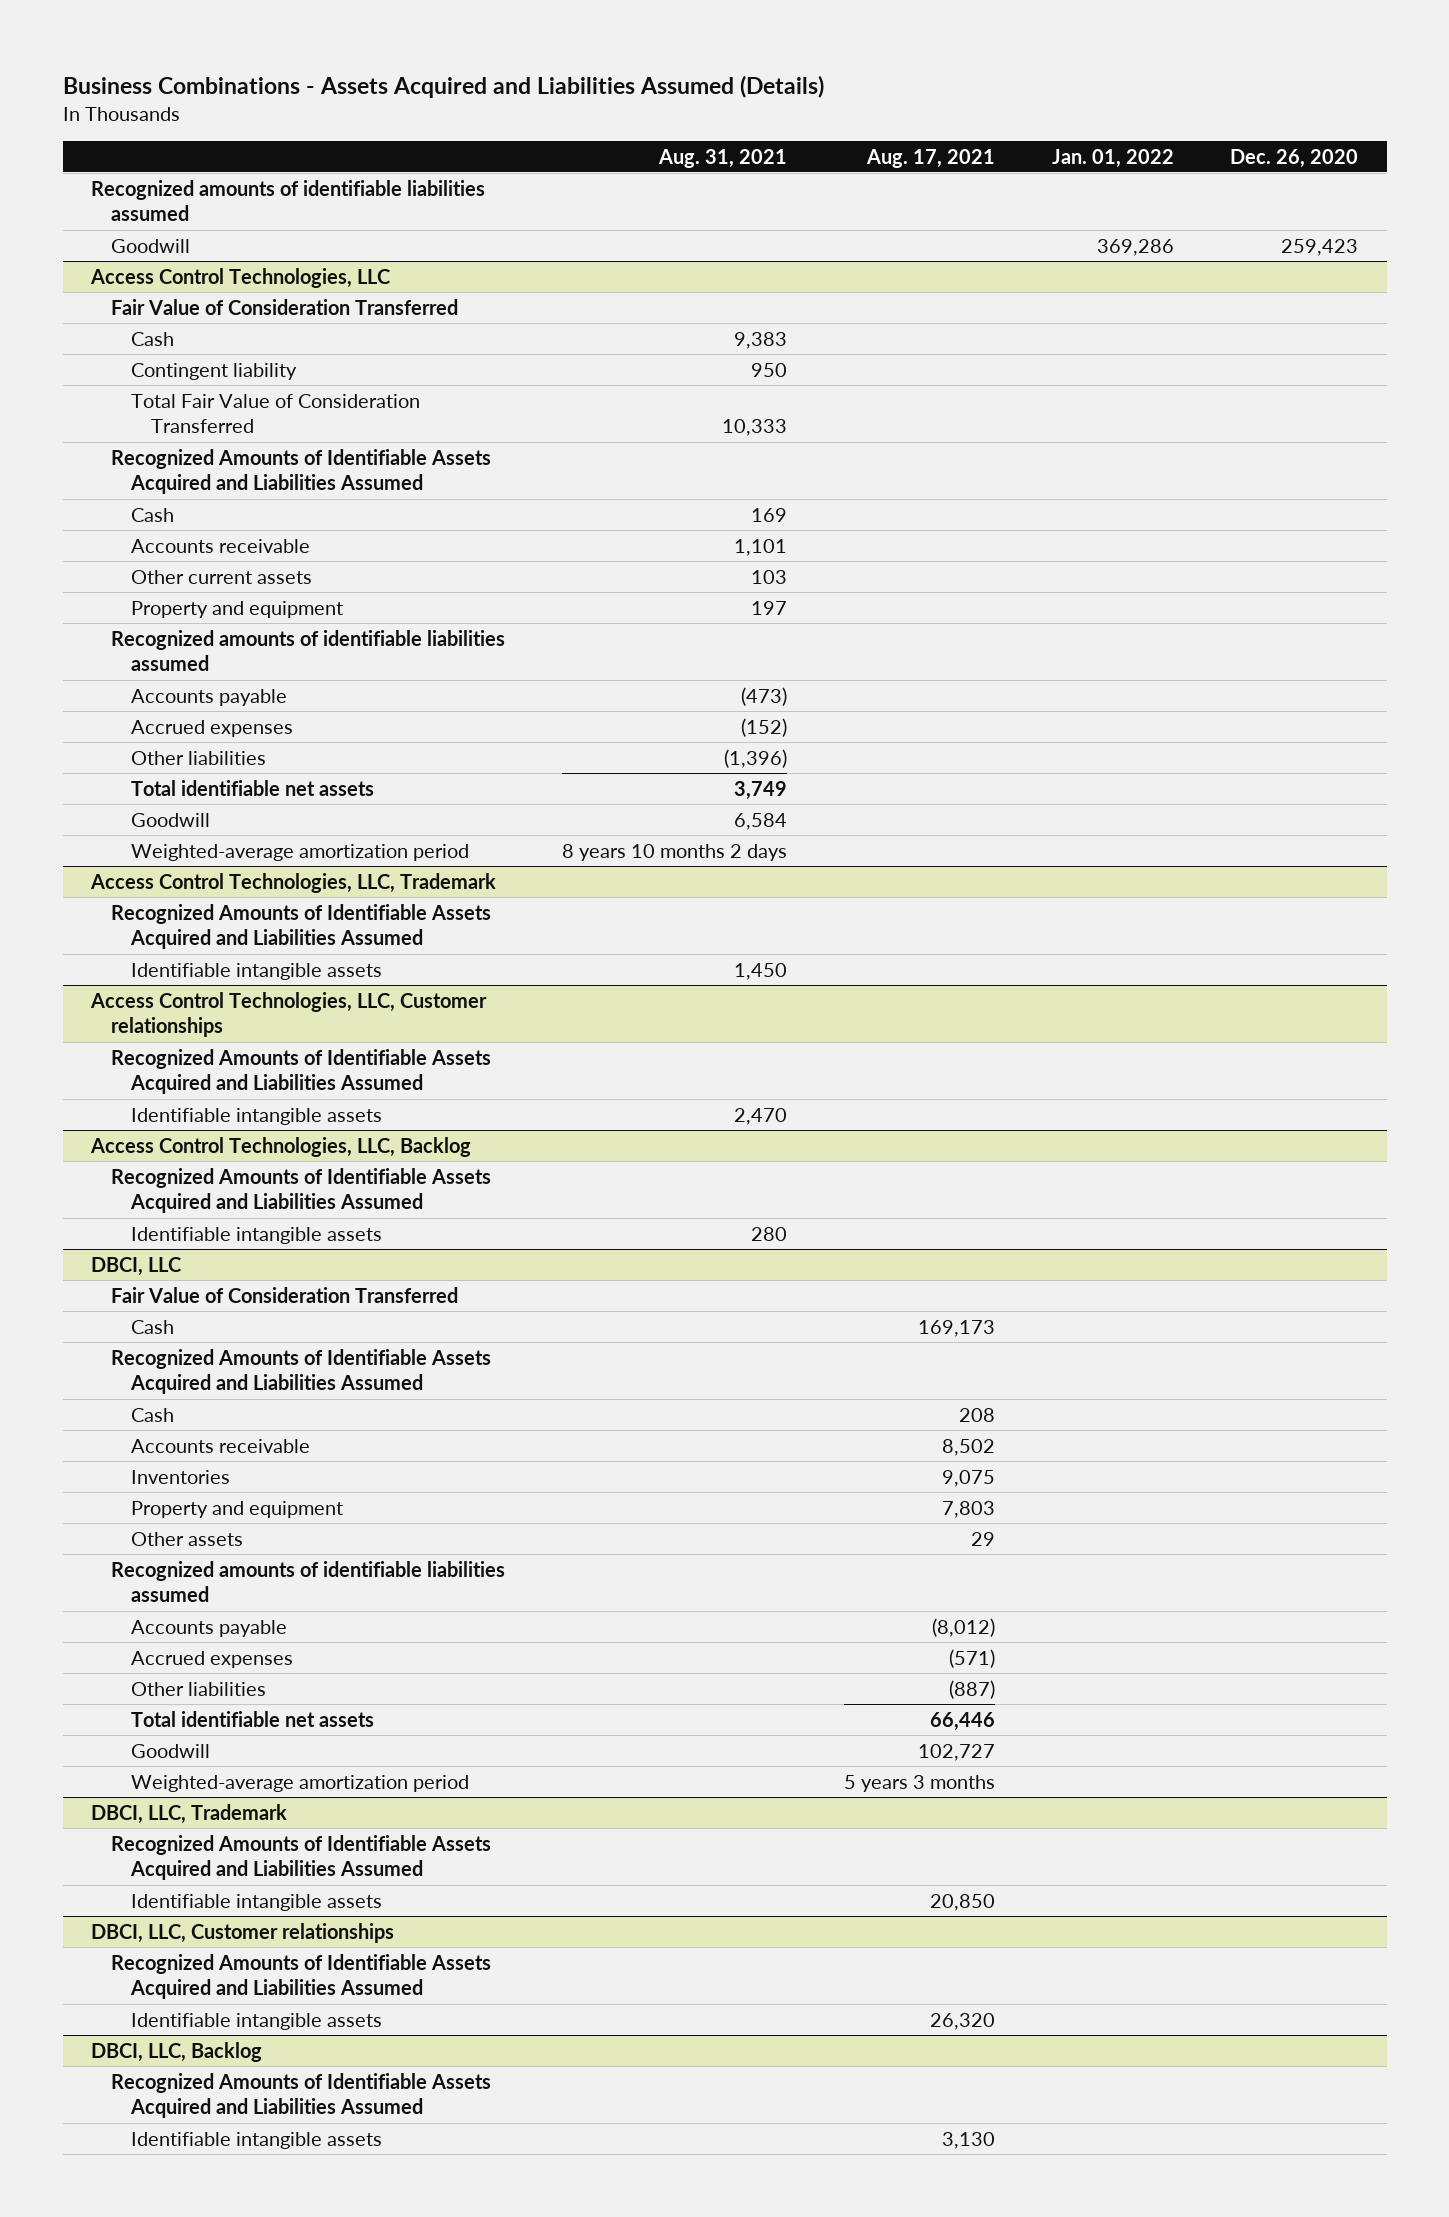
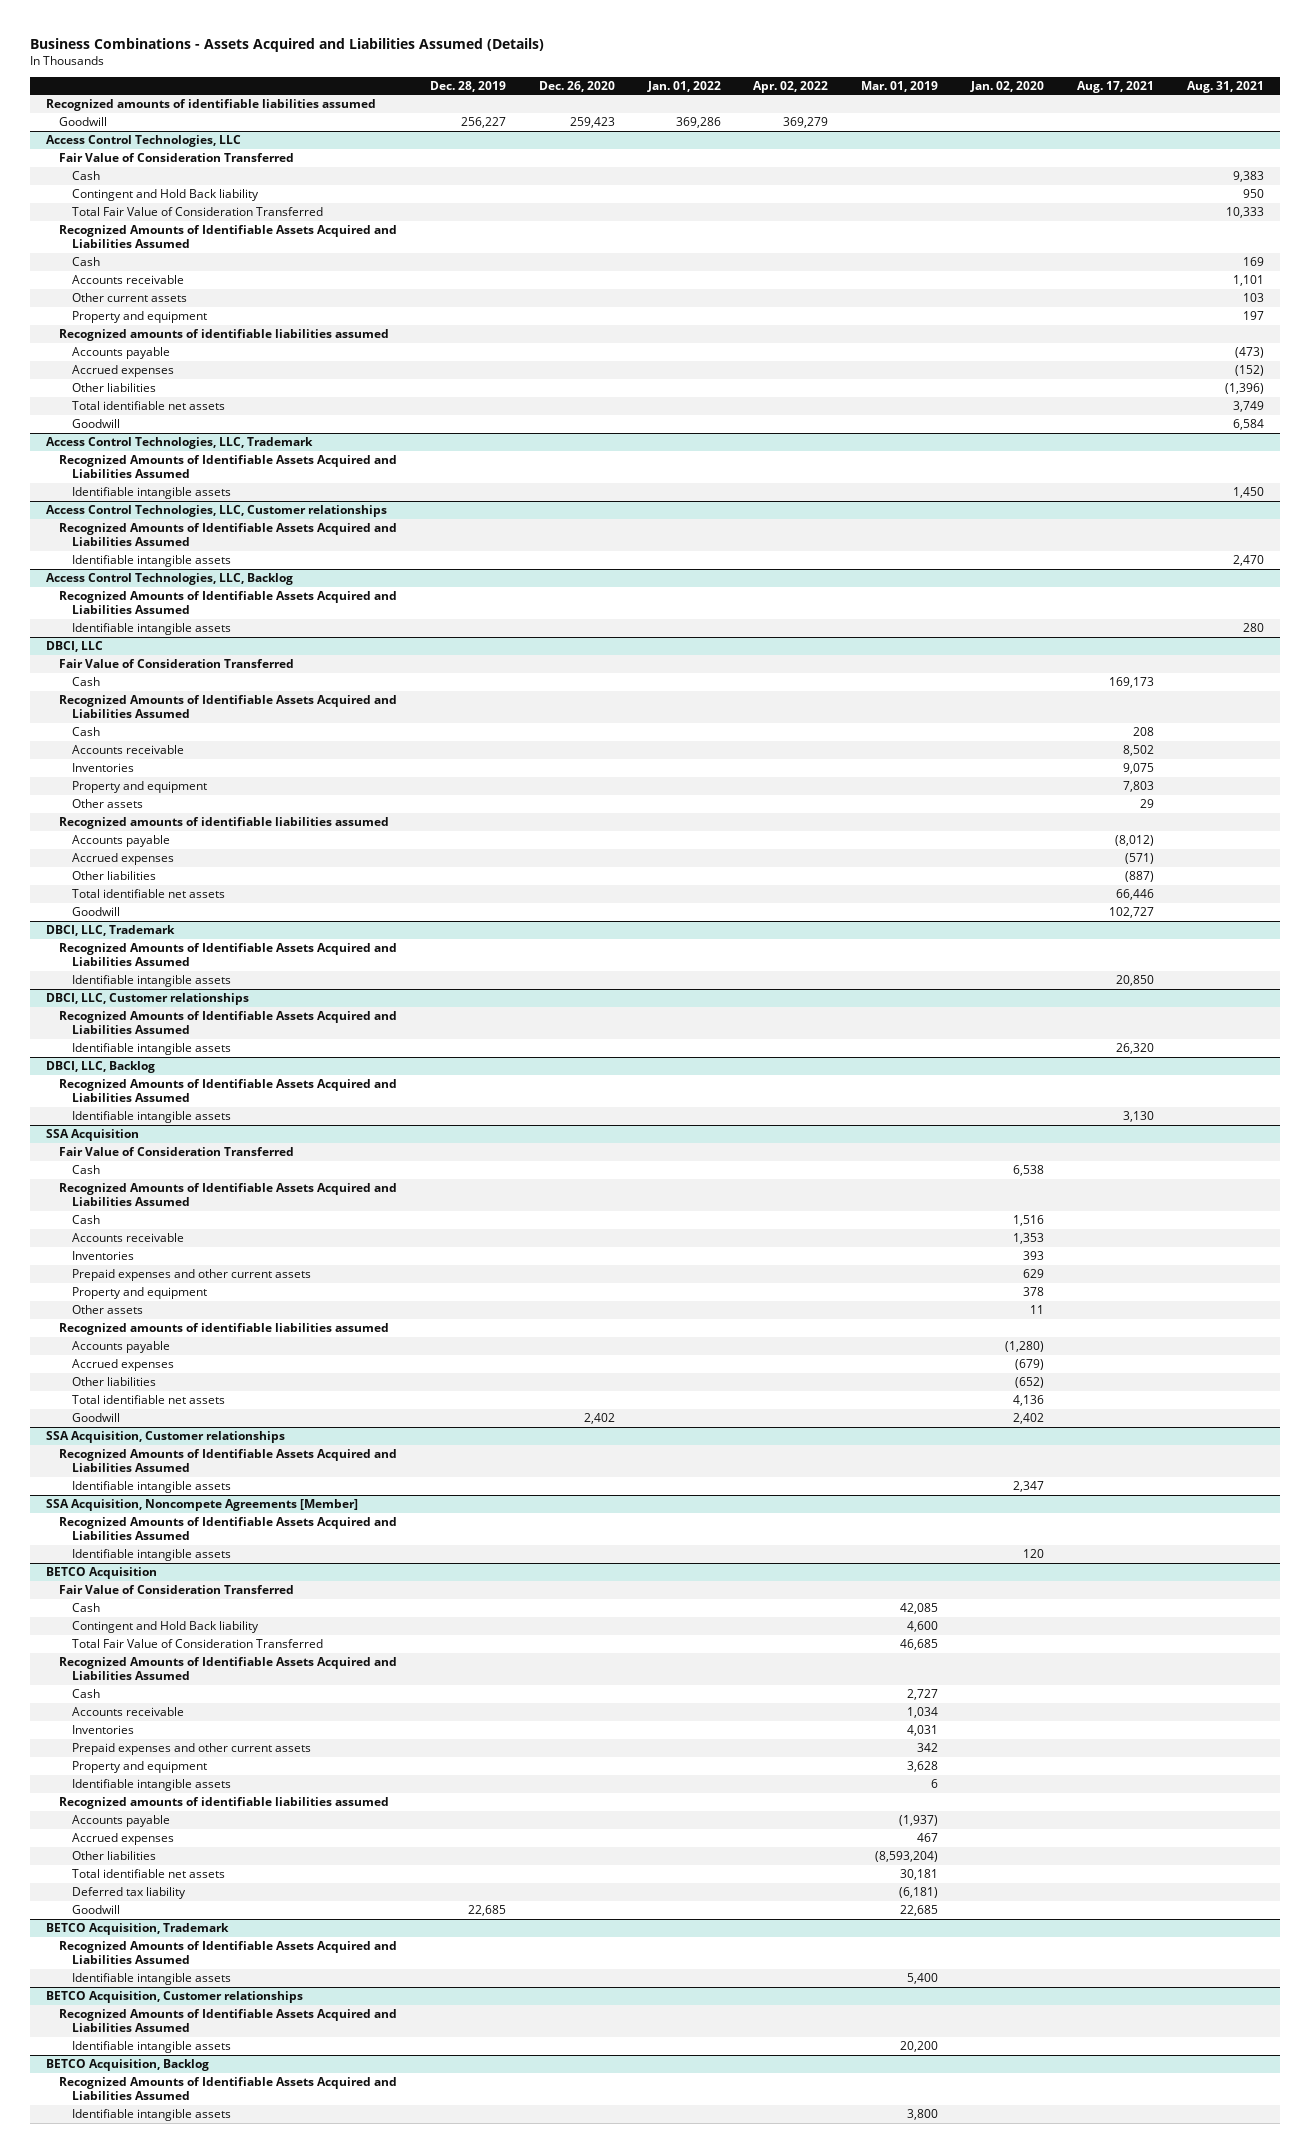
none -> [430,80,507,92] Dec. 28, 2019
none -> [753,80,829,93] Apr. 02, 2022
none -> [861,80,939,92] Mar. 01, 2019
none -> [970,80,1045,92] Jan. 02, 2020
[130,362,297,380] Contingent liability -> [72,189,260,202] Contingent and Hold Back liability
[130,843,469,861] Weighted-average amortization period -> none
[130,1774,469,1792] Weighted-average amortization period -> none
none -> [46,1129,140,1142] SSA Acquisition
none -> [59,1147,295,1157] Fair Value of Consideration Transferred
none -> [72,1165,101,1175] Cash
none -> [59,1183,398,1207] Recognized Amounts of Identifiable Assets Acquired and Liabilities Assumed
none -> [72,1215,101,1225] Cash
none -> [72,1233,185,1243] Accounts receivable
none -> [72,1251,135,1261] Inventories
none -> [72,1269,312,1282] Prepaid expenses and other current assets
none -> [72,1287,208,1300] Property and equipment
none -> [72,1305,144,1315] Other assets
none -> [59,1323,390,1336] Recognized amounts of identifiable liabilities assumed
none -> [72,1341,171,1354] Accounts payable
none -> [72,1359,175,1372] Accrued expenses
none -> [72,1377,157,1387] Other liabilities
none -> [72,1395,226,1405] Total identifiable net assets
none -> [72,1413,121,1423] Goodwill
none -> [46,1431,286,1444] SSA Acquisition, Customer relationships
none -> [59,1449,398,1473] Recognized Amounts of Identifiable Assets Acquired and Liabilities Assumed
none -> [72,1481,232,1494] Identifiable intangible assets
none -> [46,1499,359,1512] SSA Acquisition, Noncompete Agreements [Member]
none -> [59,1517,398,1541] Recognized Amounts of Identifiable Assets Acquired and Liabilities Assumed
none -> [72,1549,232,1562] Identifiable intangible assets
none -> [46,1567,158,1580] BETCO Acquisition
none -> [59,1585,295,1595] Fair Value of Consideration Transferred
none -> [72,1603,101,1613] Cash
none -> [72,1621,260,1634] Contingent and Hold Back liability
none -> [72,1639,324,1649] Total Fair Value of Consideration Transferred
none -> [59,1657,398,1681] Recognized Amounts of Identifiable Assets Acquired and Liabilities Assumed
none -> [72,1689,101,1699] Cash
none -> [72,1707,185,1717] Accounts receivable
none -> [72,1725,135,1735] Inventories
none -> [72,1743,312,1756] Prepaid expenses and other current assets
none -> [72,1761,208,1774] Property and equipment
none -> [72,1779,232,1792] Identifiable intangible assets
none -> [59,1797,390,1810] Recognized amounts of identifiable liabilities assumed
none -> [72,1815,171,1828] Accounts payable
none -> [72,1833,175,1846] Accrued expenses
none -> [72,1851,157,1861] Other liabilities
none -> [72,1869,226,1879] Total identifiable net assets
none -> [72,1887,187,1900] Deferred tax liability
none -> [72,1905,121,1915] Goodwill
none -> [46,1923,230,1936] BETCO Acquisition, Trademark
none -> [59,1941,398,1965] Recognized Amounts of Identifiable Assets Acquired and Liabilities Assumed
none -> [72,1973,232,1986] Identifiable intangible assets
none -> [46,1991,304,2004] BETCO Acquisition, Customer relationships
none -> [59,2009,398,2033] Recognized Amounts of Identifiable Assets Acquired and Liabilities Assumed
none -> [72,2041,232,2054] Identifiable intangible assets
none -> [46,2059,210,2072] BETCO Acquisition, Backlog
none -> [59,2077,398,2101] Recognized Amounts of Identifiable Assets Acquired and Liabilities Assumed
none -> [72,2109,232,2122] Identifiable intangible assets

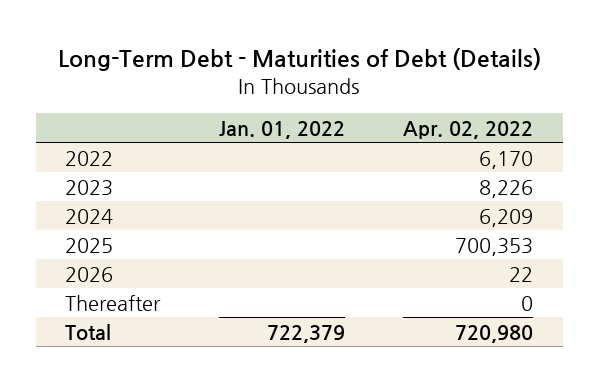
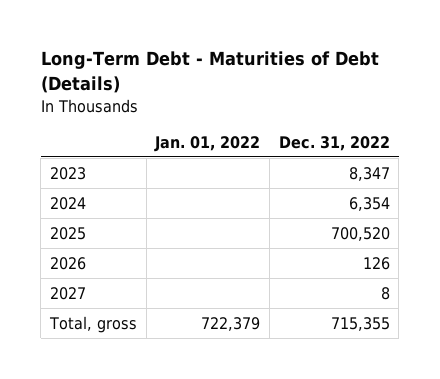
[403,120,534,139] Apr. 02, 2022 -> none
none -> [278,135,390,151] Dec. 31, 2022
[64,150,113,166] 2022 -> none
[64,294,161,311] Thereafter -> none
none -> [49,286,86,300] 2027
[64,323,111,340] Total -> [48,315,137,333] Total, gross

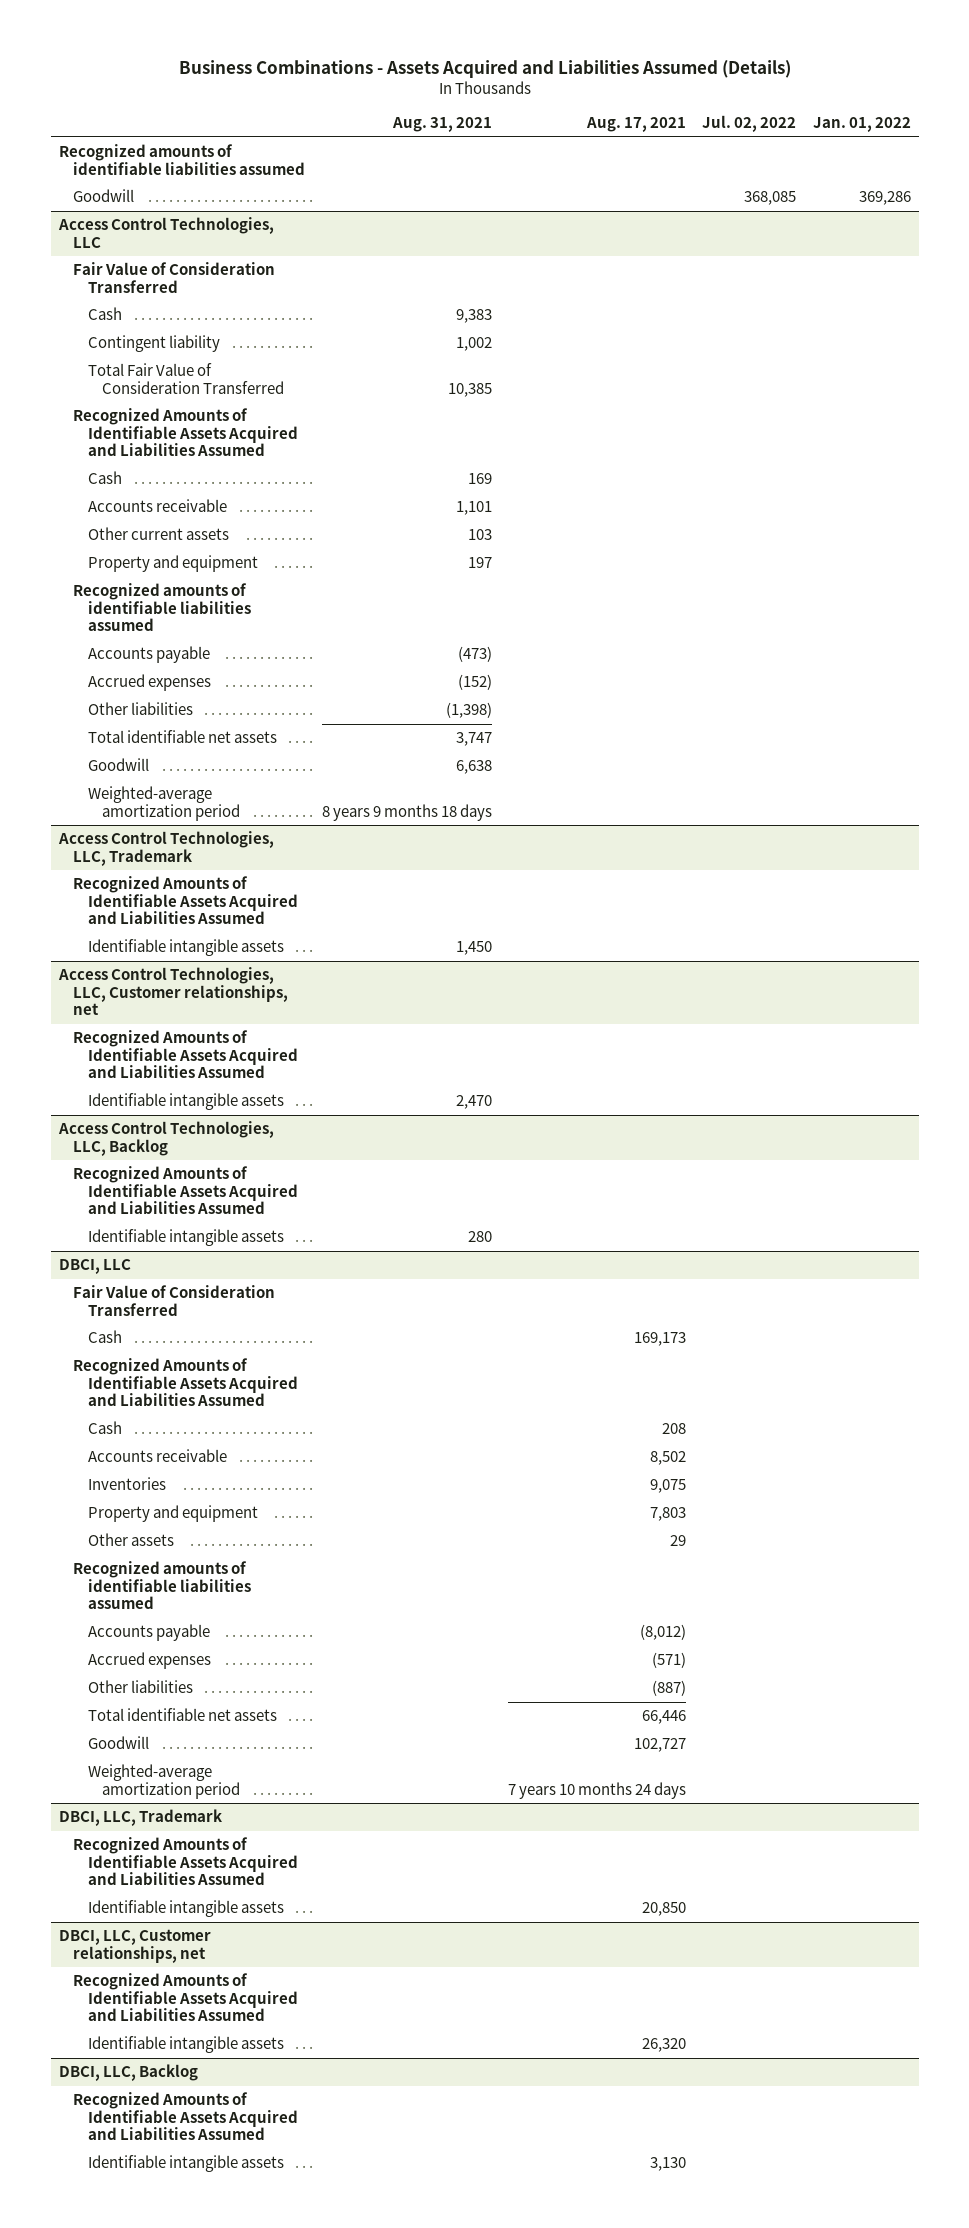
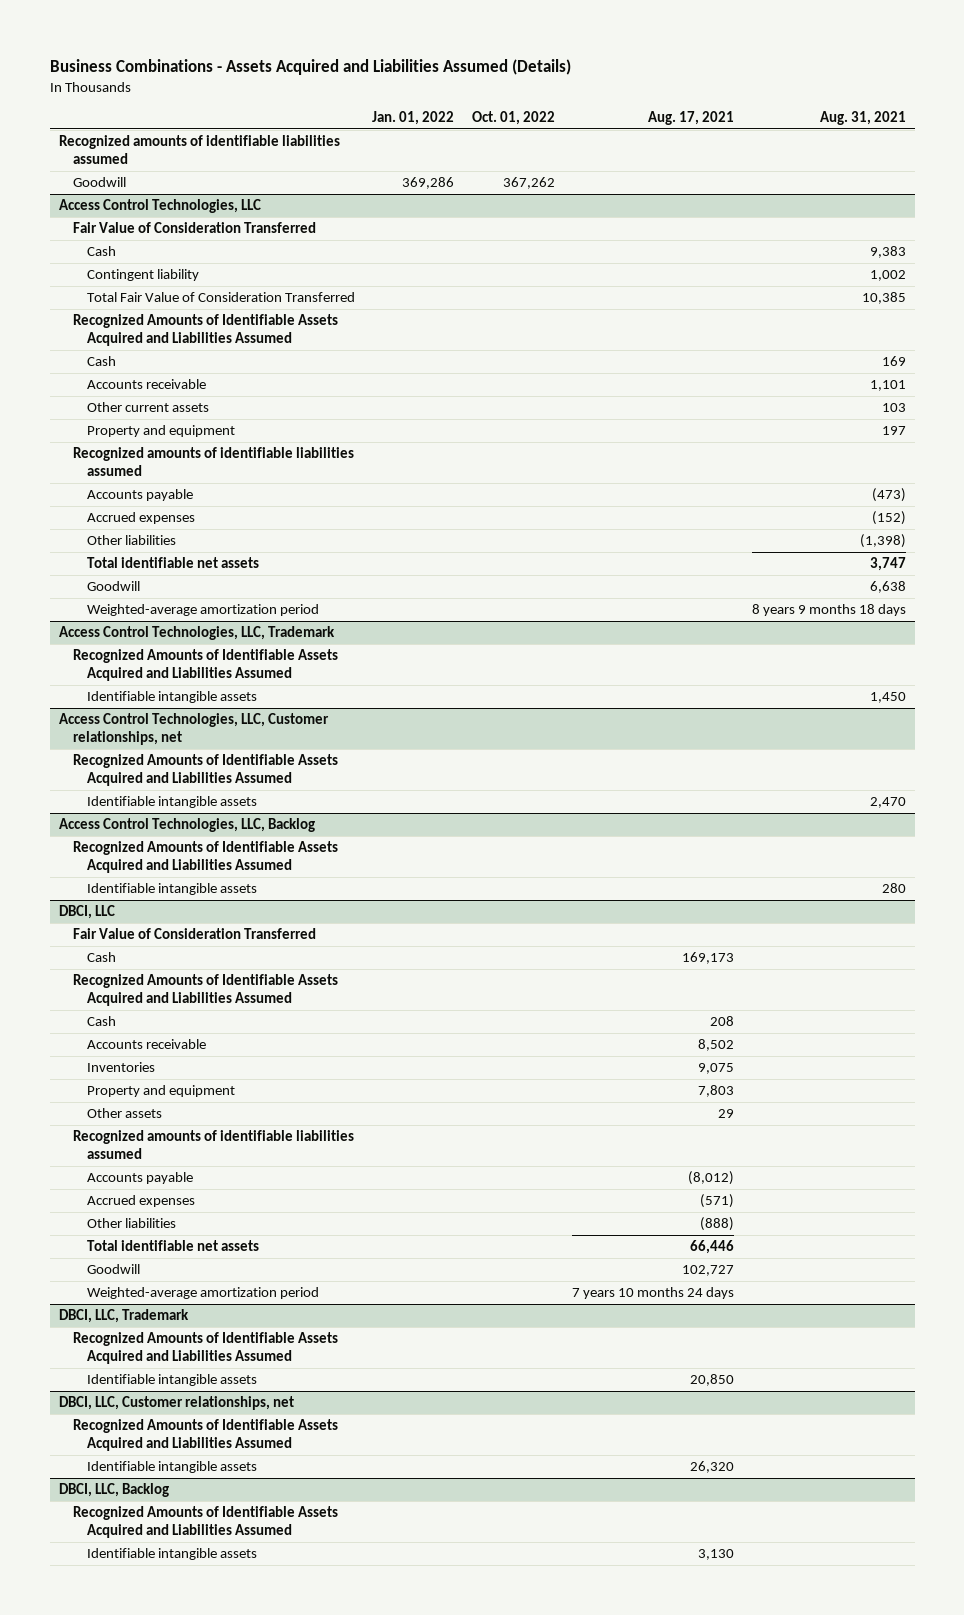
[702,115,797,133] Jul. 02, 2022 -> none
none -> [471,110,555,125] Oct. 01, 2022
[651,1680,686,1697] (887) -> [700,1217,735,1232] (888)

